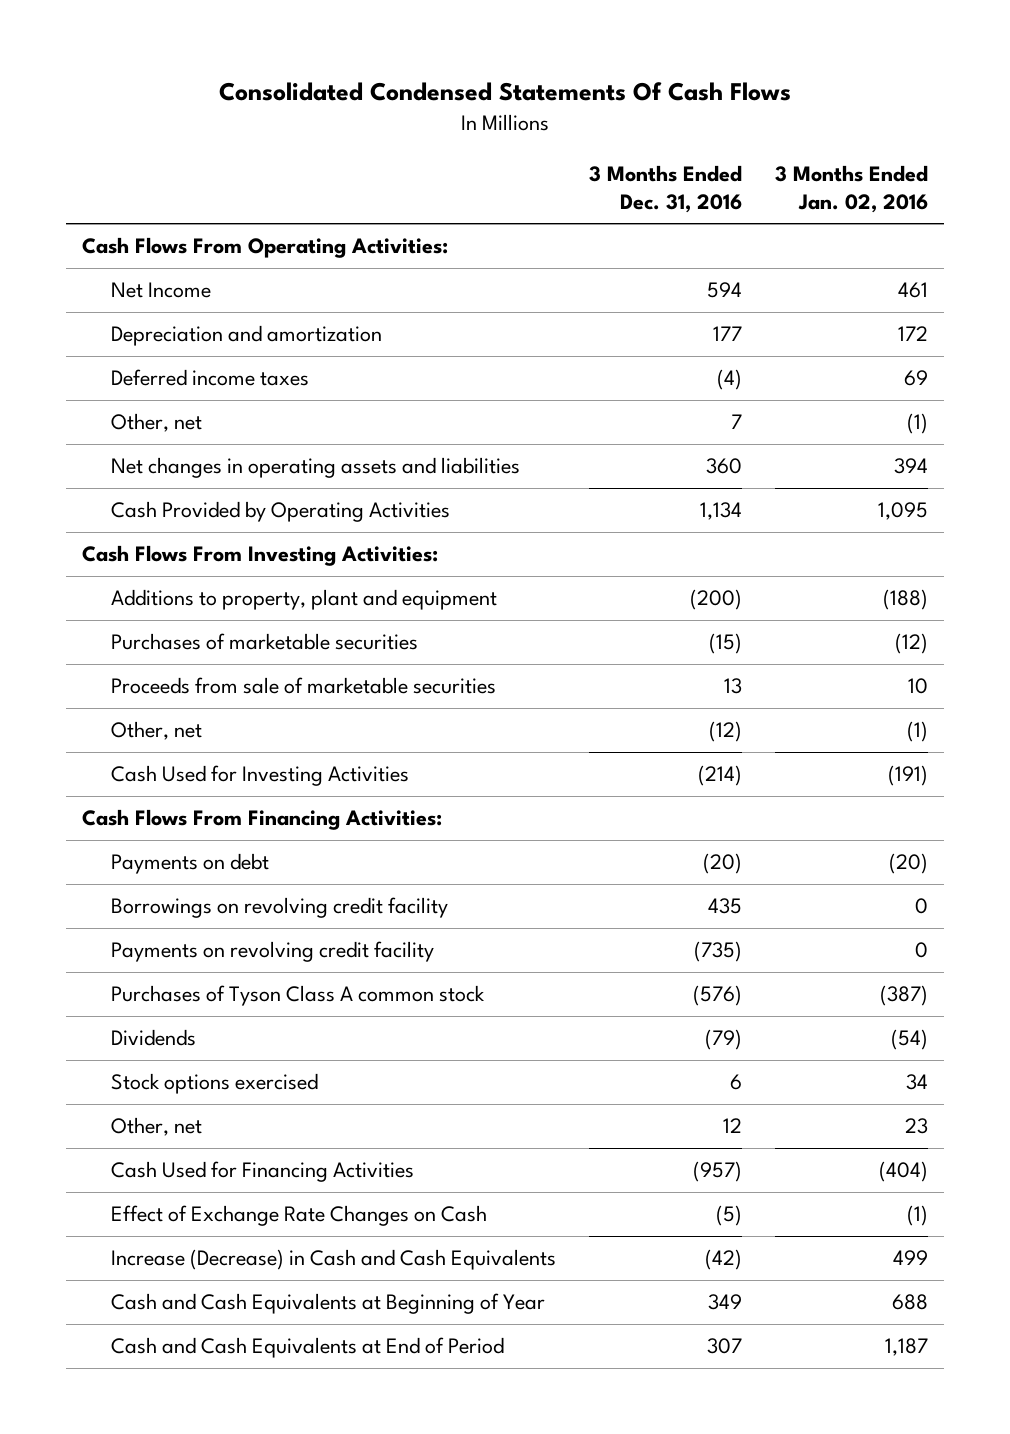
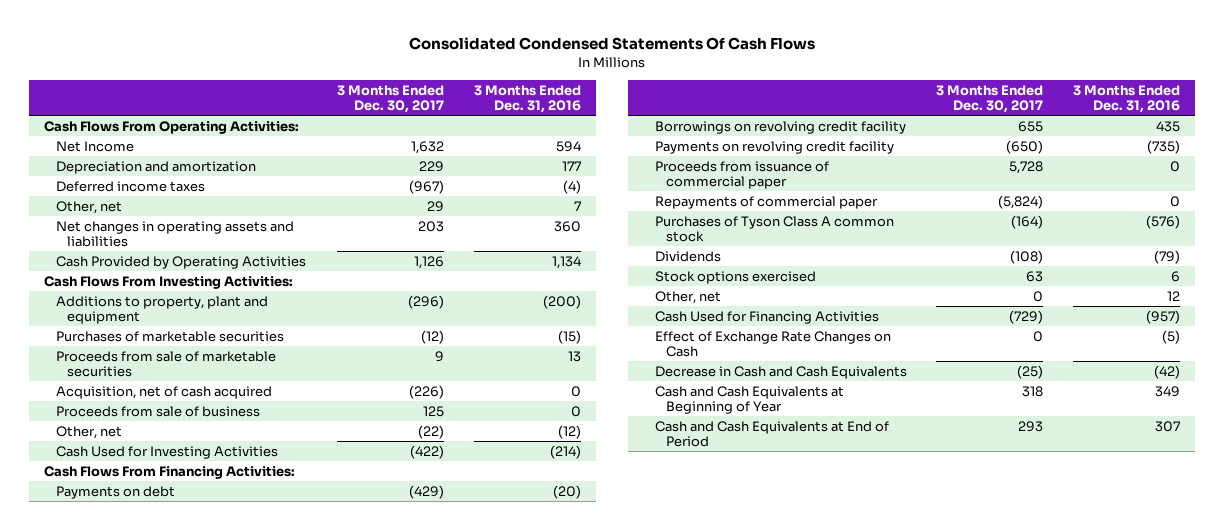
[774,164,928,213] 3 Months Ended Jan. 02, 2016 -> none
none -> [337,84,445,114] 3 Months Ended Dec. 30, 2017
none -> [55,385,272,399] Acquisition, net of cash acquired
none -> [55,405,260,417] Proceeds from sale of business
none -> [654,160,829,189] Proceeds from issuance of commercial paper
none -> [654,195,878,209] Repayments of commercial paper
[111,1249,557,1271] Increase (Decrease) in Cash and Cash Equivalents -> [654,365,907,379] Decrease in Cash and Cash Equivalents

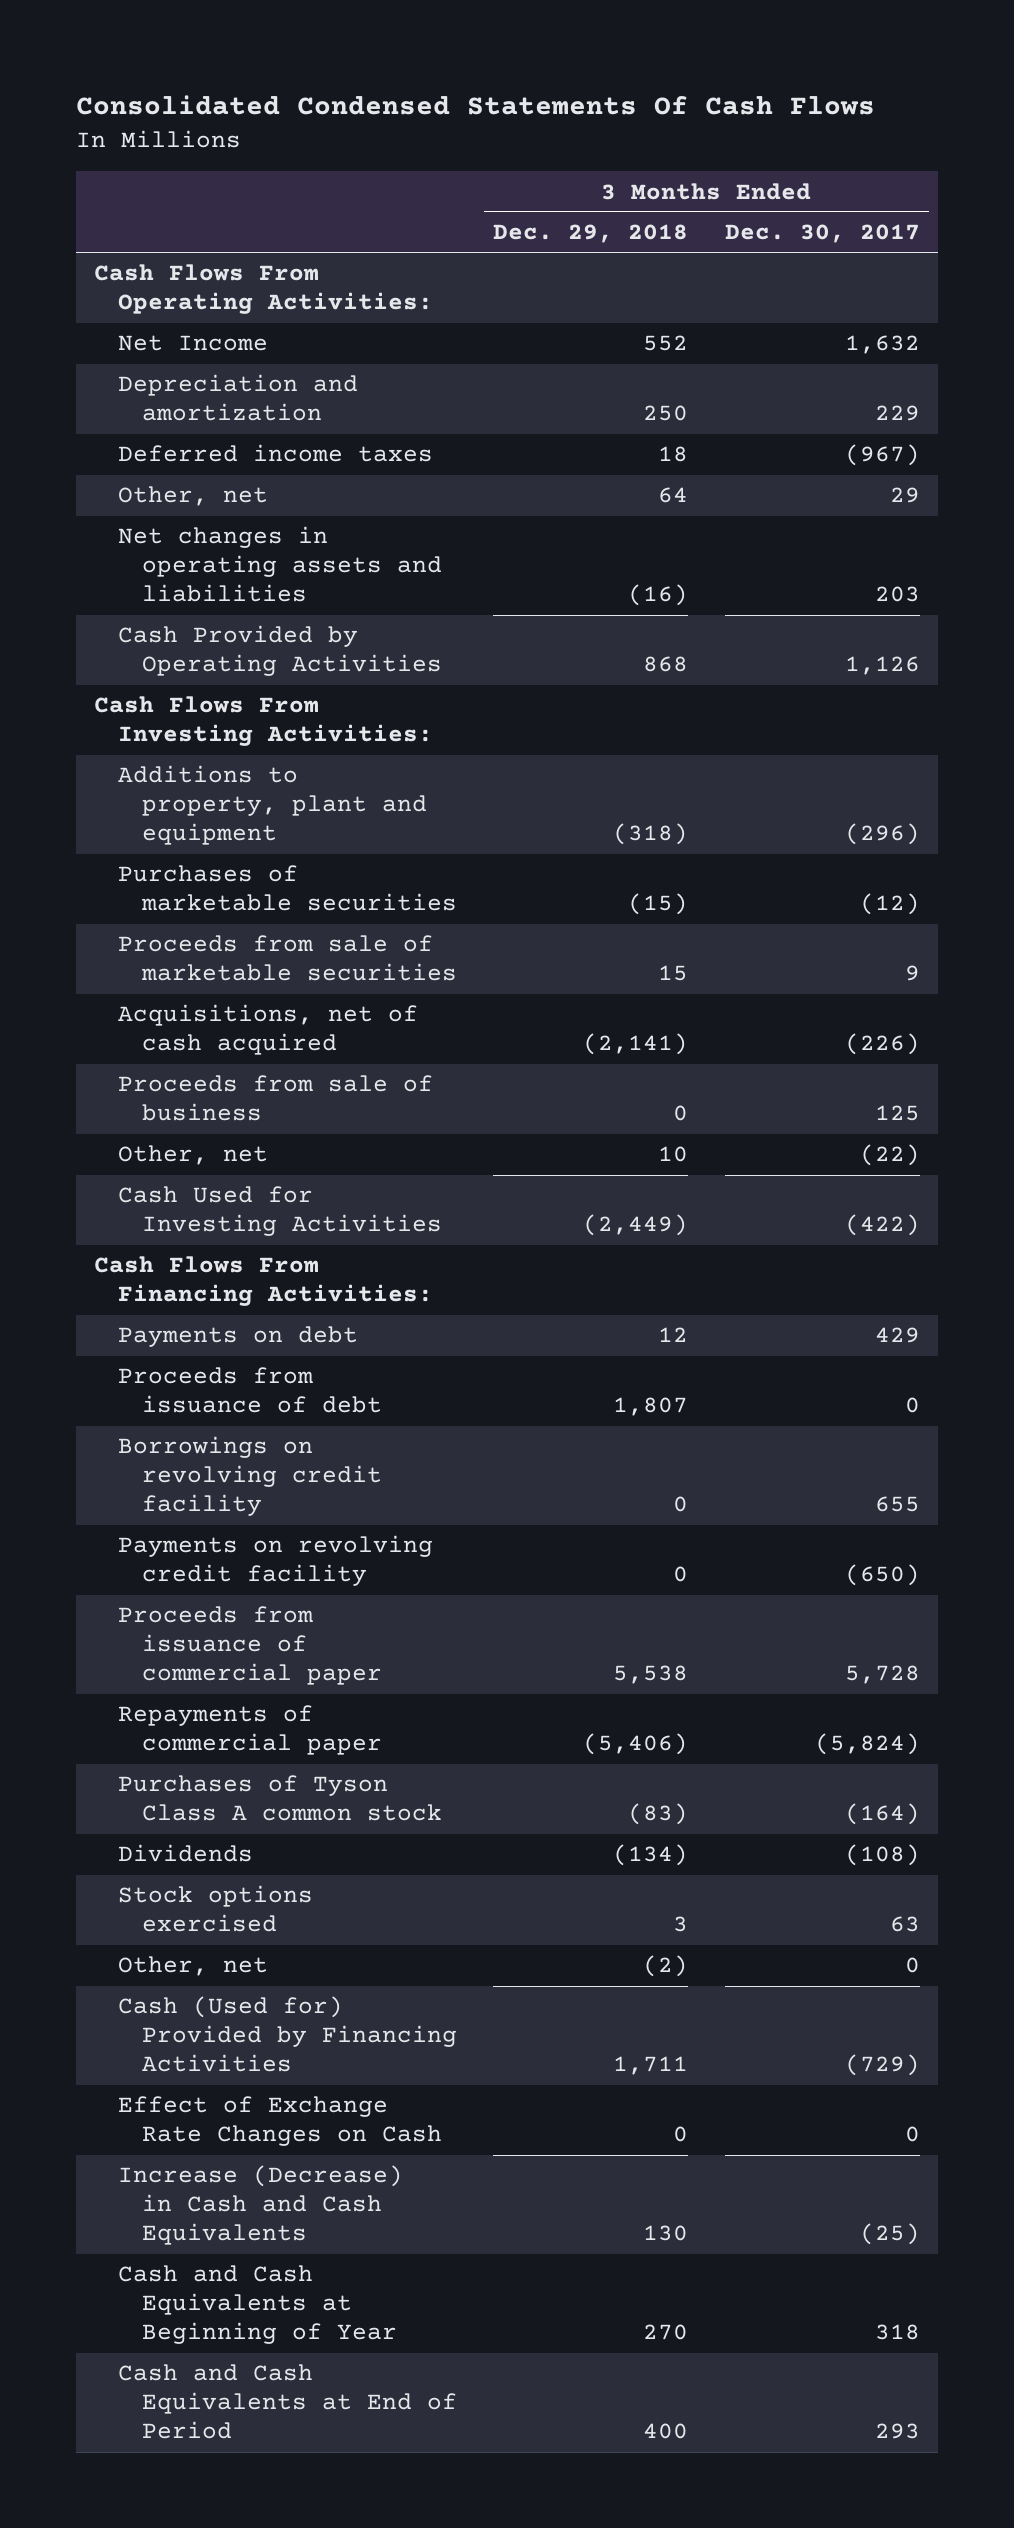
[473,84,581,114] 3 Months Ended Dec. 31, 2016 -> none
none -> [493,224,689,244] Dec. 29, 2018
[55,385,272,399] Acquisition, net of cash acquired -> [117,1004,418,1056] Acquisitions, net of cash acquired
[409,484,445,499] (429) -> [874,1327,920,1344] 429
none -> [117,1367,382,1414] Proceeds from issuance of debt
[654,310,879,324] Cash Used for Financing Activities -> [117,1996,457,2073] Cash (Used for) Provided by Financing Activities
[654,365,907,379] Decrease in Cash and Cash Equivalents -> [117,2165,403,2246] Increase (Decrease) in Cash and Cash Equivalents

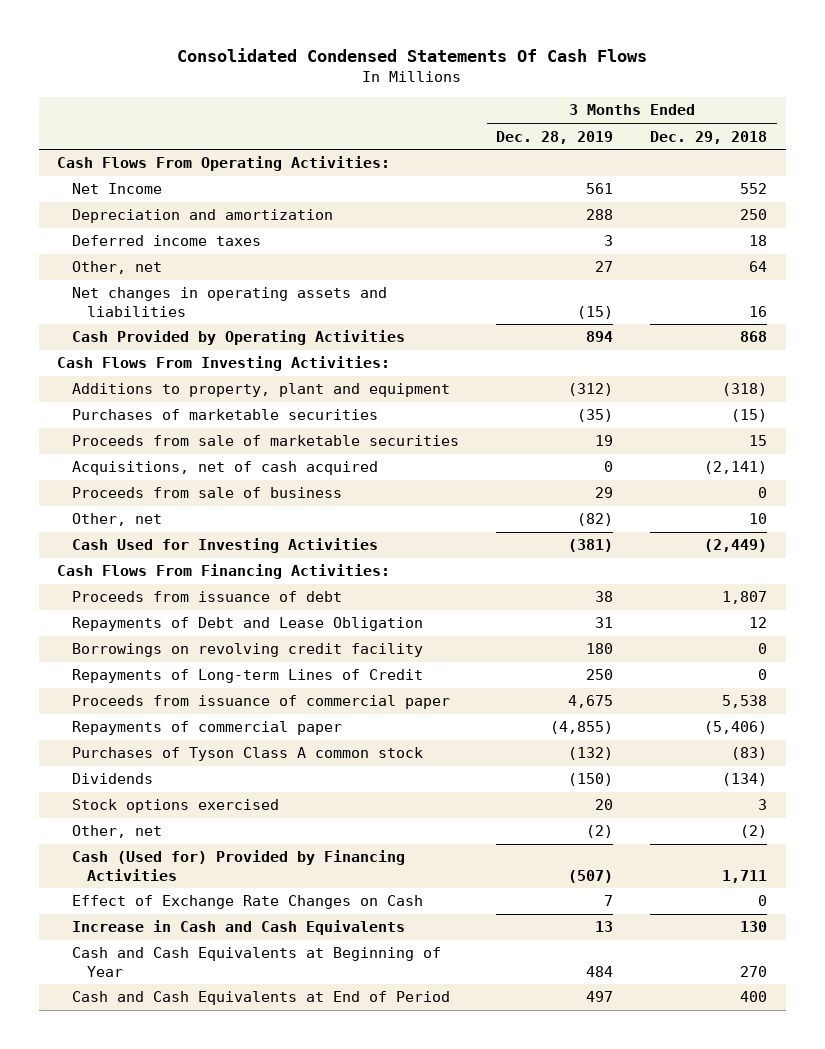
[724,224,920,244] Dec. 30, 2017 -> none
none -> [496,130,614,144] Dec. 28, 2019
[628,584,689,607] (16) -> [749,305,768,317] 16
[117,1326,358,1348] Payments on debt -> none
none -> [72,617,424,632] Repayments of Debt and Lease Obligation
[117,1535,433,1587] Payments on revolving credit facility -> [72,669,424,684] Repayments of Long-term Lines of Credit
[117,2165,403,2246] Increase (Decrease) in Cash and Cash Equivalents -> [72,920,406,936] Increase in Cash and Cash Equivalents

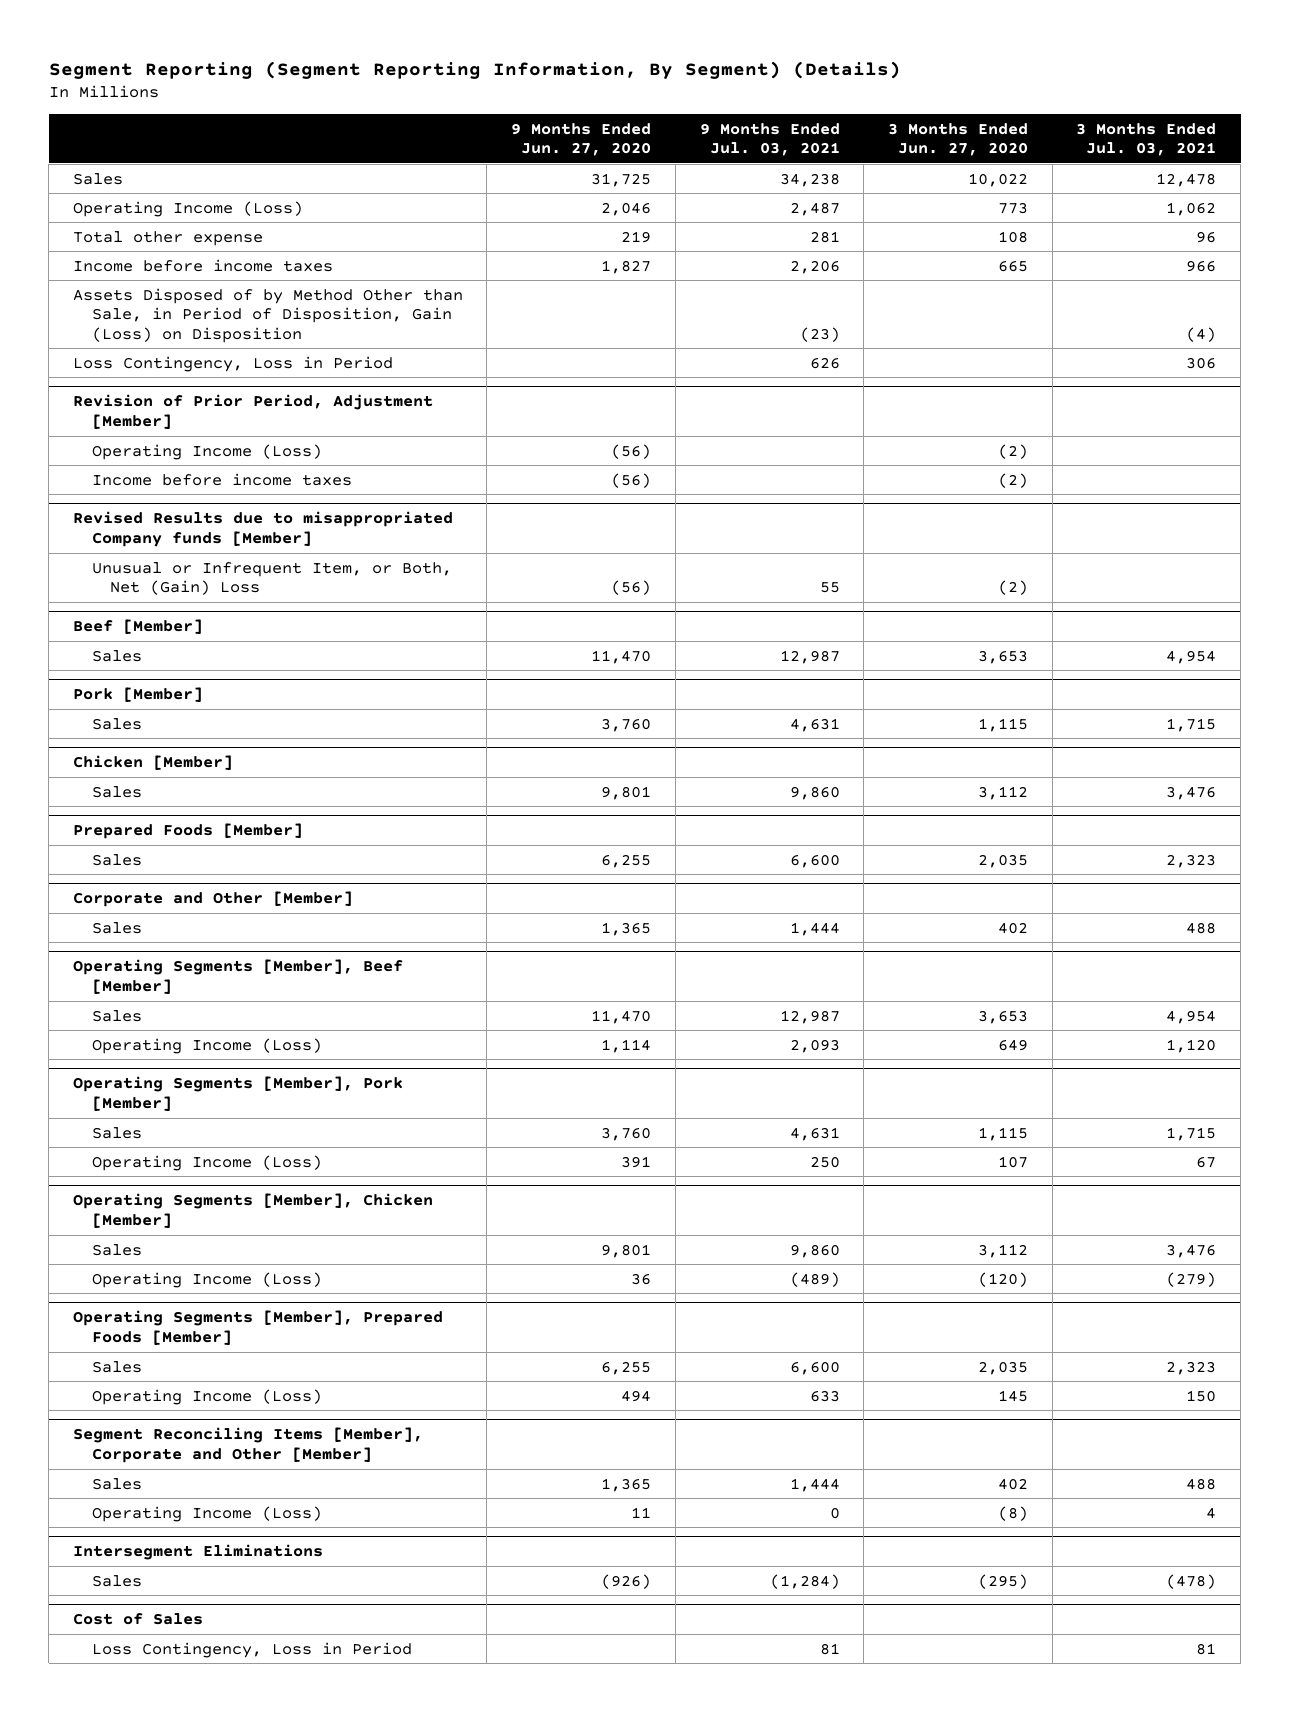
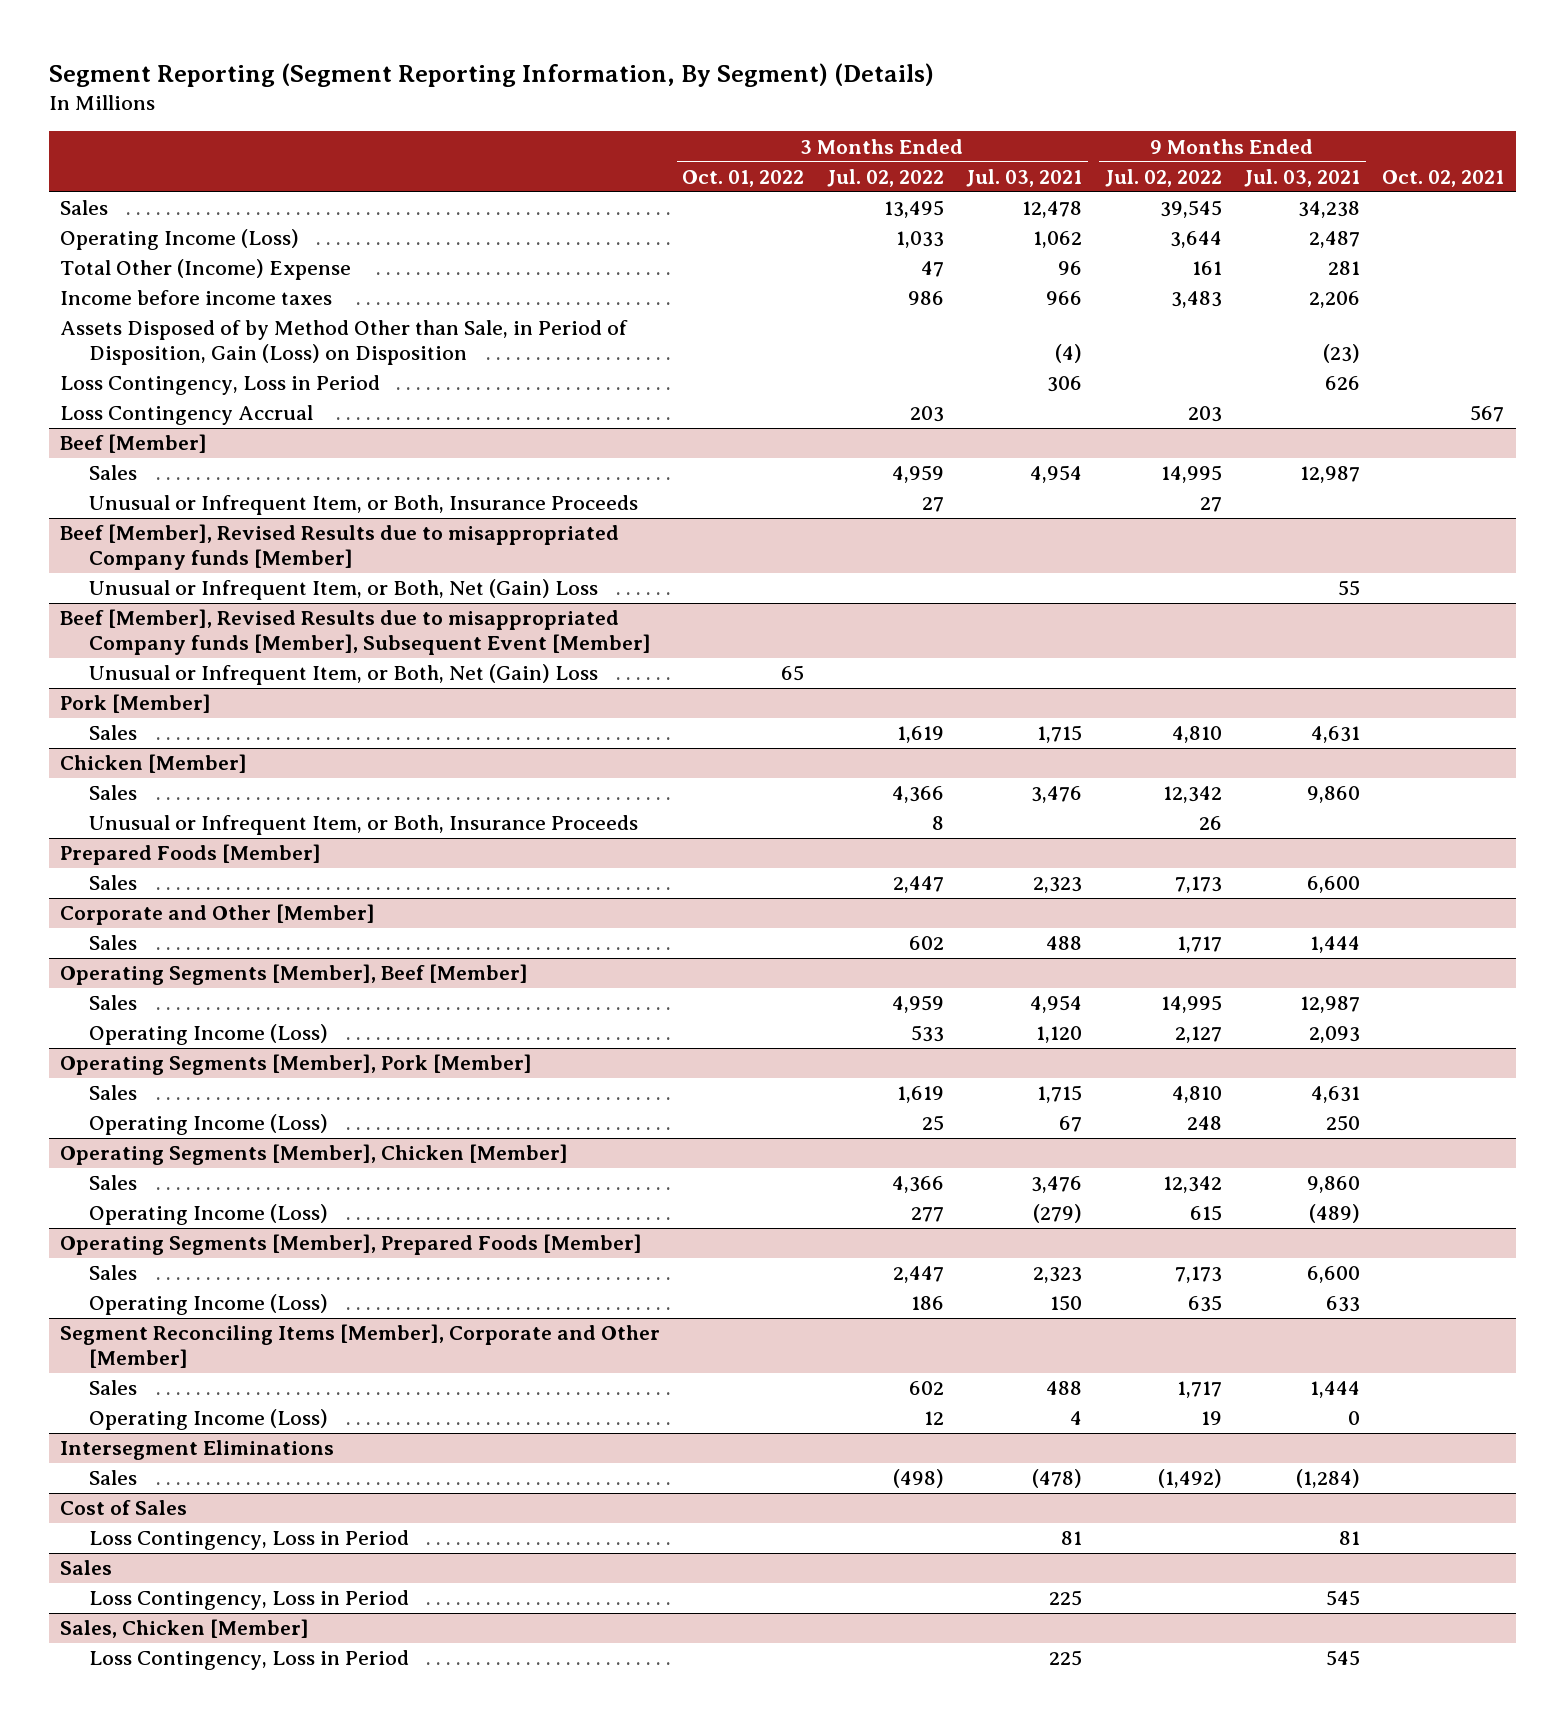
[511,122,652,157] 9 Months Ended Jun. 27, 2020 -> none
[888,122,1029,157] 3 Months Ended Jun. 27, 2020 -> none
none -> [682,169,805,187] Oct. 01, 2022
none -> [826,168,944,187] Jul. 02, 2022
none -> [1104,168,1222,187] Jul. 02, 2022
none -> [1382,169,1505,187] Oct. 02, 2021
[72,230,263,246] Total other expense -> [59,259,351,281] Total Other (Income) Expense
[72,394,433,429] Revision of Prior Period, Adjustment [Member] -> none
[91,443,322,460] Operating Income (Loss) -> none
[91,472,352,486] Income before income taxes -> none
[72,511,453,547] Revised Results due to misappropriated Company funds [Member] -> none
[91,561,452,596] Unusual or Infrequent Item, or Both, Net (Gain) Loss -> none
none -> [59,405,313,426] Loss Contingency Accrual
none -> [89,495,639,516] Unusual or Infrequent Item, or Both, Insurance Proceeds
none -> [59,524,619,570] Beef [Member], Revised Results due to misappropriated Company funds [Member]
none -> [89,579,599,601] Unusual or Infrequent Item, or Both, Net (Gain) Loss
none -> [59,609,652,655] Beef [Member], Revised Results due to misappropriated Company funds [Member], Subsequent Event [Member]
none -> [89,664,599,686] Unusual or Infrequent Item, or Both, Net (Gain) Loss
none -> [89,815,639,836] Unusual or Infrequent Item, or Both, Insurance Proceeds
none -> [59,1560,112,1576] Sales
none -> [89,1590,410,1611] Loss Contingency, Loss in Period
none -> [59,1619,309,1639] Sales, Chicken [Member]
none -> [89,1650,410,1671] Loss Contingency, Loss in Period

